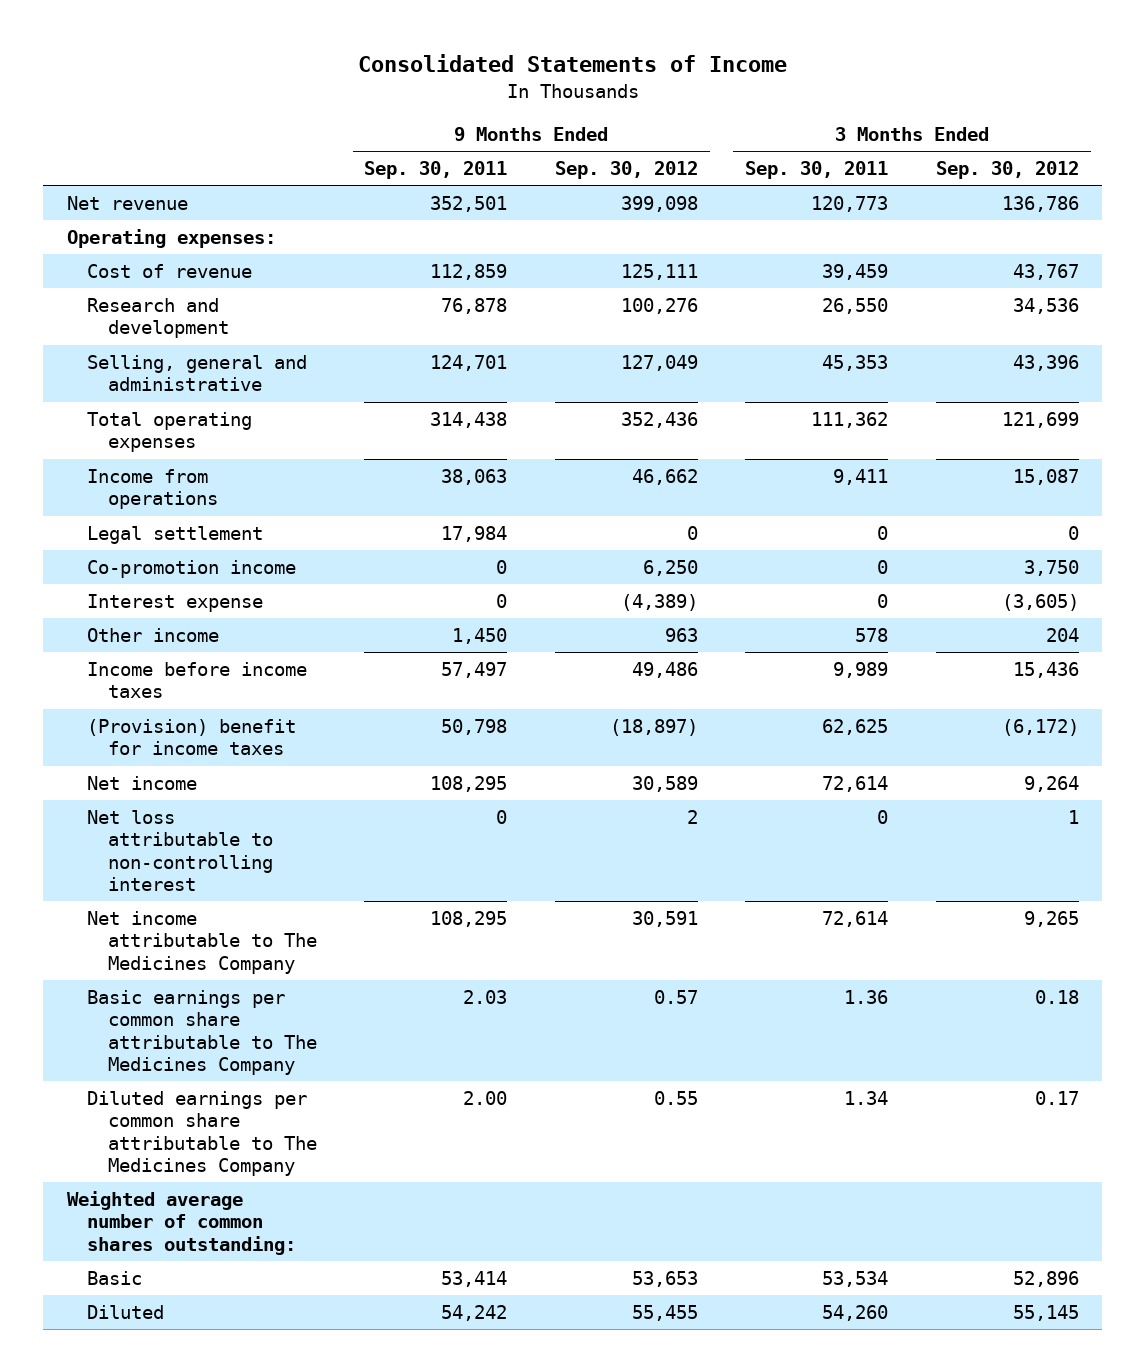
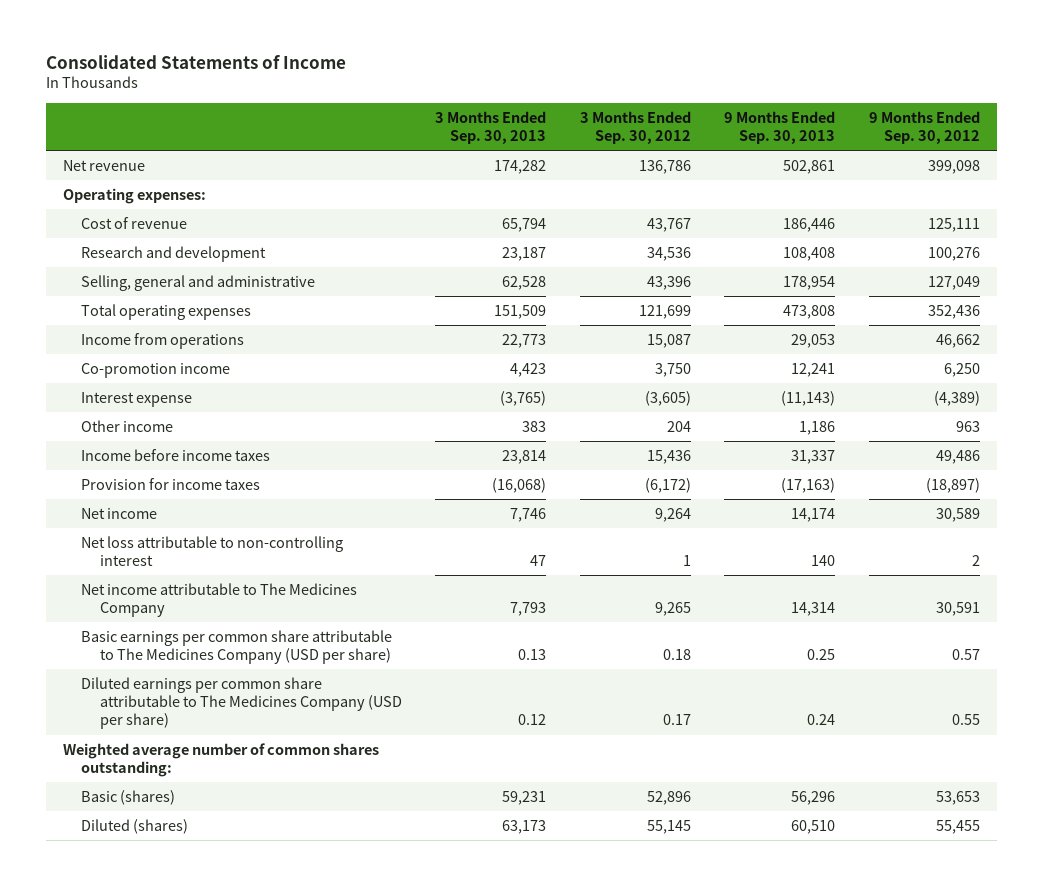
[364,161,508,180] Sep. 30, 2011 -> none
[745,161,889,180] Sep. 30, 2011 -> none
none -> [435,110,547,144] 3 Months Ended Sep. 30, 2013
none -> [724,110,836,144] 9 Months Ended Sep. 30, 2013
[87,526,264,545] Legal settlement -> none
[87,719,297,756] (Provision) benefit for income taxes -> [81,477,261,490] Provision for income taxes
[87,990,318,1076] Basic earnings per common share attributable to The Medicines Company -> [81,629,393,665] Basic earnings per common share attributable to The Medicines Company (USD per share)
[87,1091,318,1177] Diluted earnings per common share attributable to The Medicines Company -> [81,676,402,730] Diluted earnings per common share attributable to The Medicines Company (USD per share)
[87,1271,143,1286] Basic -> [81,789,176,805] Basic (shares)
[87,1305,165,1320] Diluted -> [81,818,189,834] Diluted (shares)

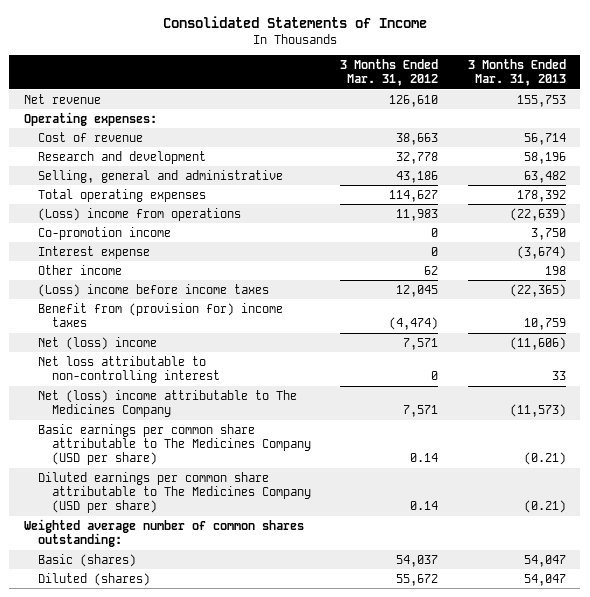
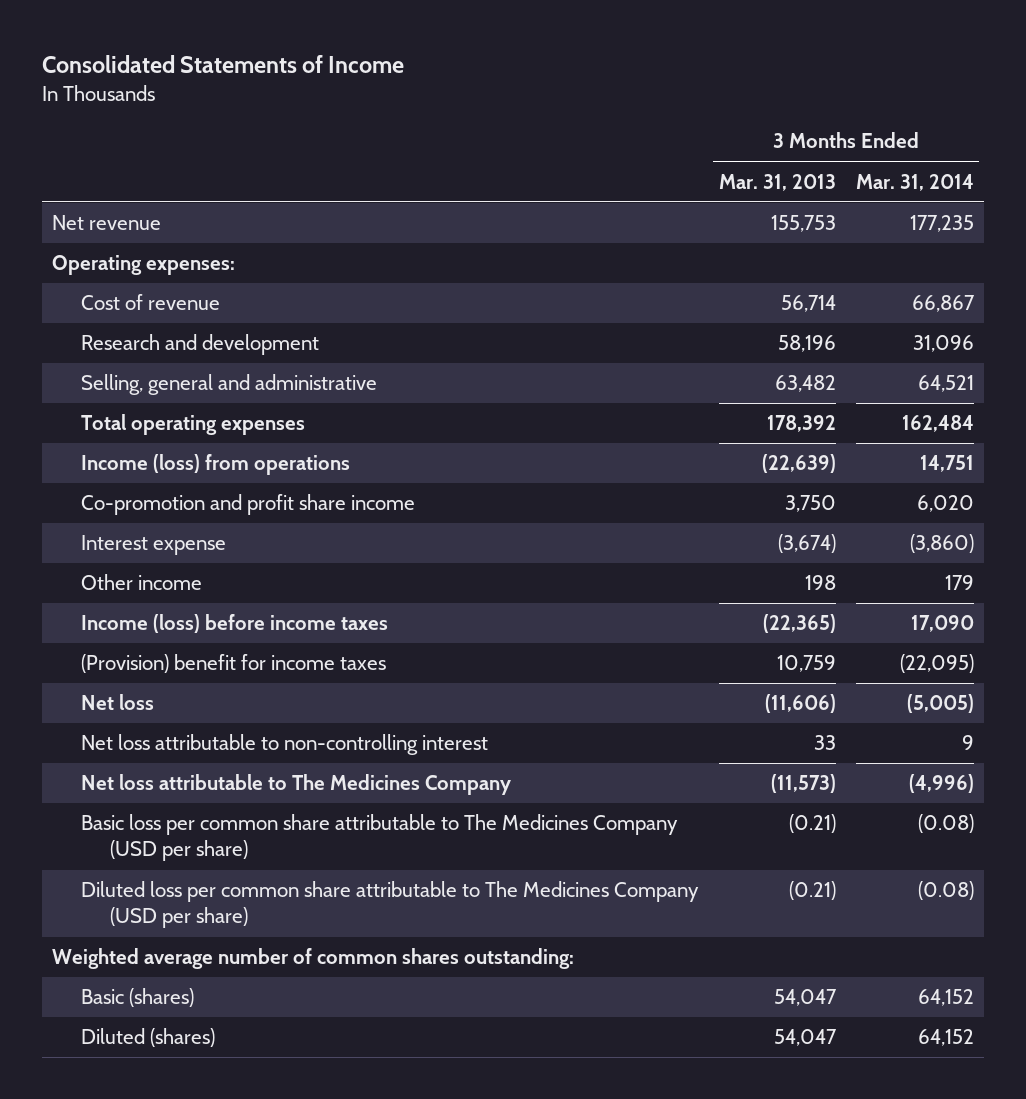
[340,59,439,87] 3 Months Ended Mar. 31, 2012 -> none
none -> [856,173,975,191] Mar. 31, 2014
[38,207,242,221] (Loss) income from operations -> [81,454,351,476] Income (loss) from operations
[38,226,172,240] Co-promotion income -> [81,494,416,516] Co-promotion and profit share income
[38,283,270,297] (Loss) income before income taxes -> [81,614,389,634] Income (loss) before income taxes
[38,302,284,328] Benefit from (provision for) income taxes -> [81,654,387,674] (Provision) benefit for income taxes
[38,336,158,350] Net (loss) income -> [81,694,155,711] Net loss
[38,389,298,418] Net (loss) income attributable to The Medicines Company -> [81,774,512,796] Net loss attributable to The Medicines Company
[38,423,311,466] Basic earnings per common share attributable to The Medicines Company (USD per share) -> [81,814,679,862] Basic loss per common share attributable to The Medicines Company (USD per share)
[38,471,311,514] Diluted earnings per common share attributable to The Medicines Company (USD per share) -> [81,881,700,929] Diluted loss per common share attributable to The Medicines Company (USD per share)

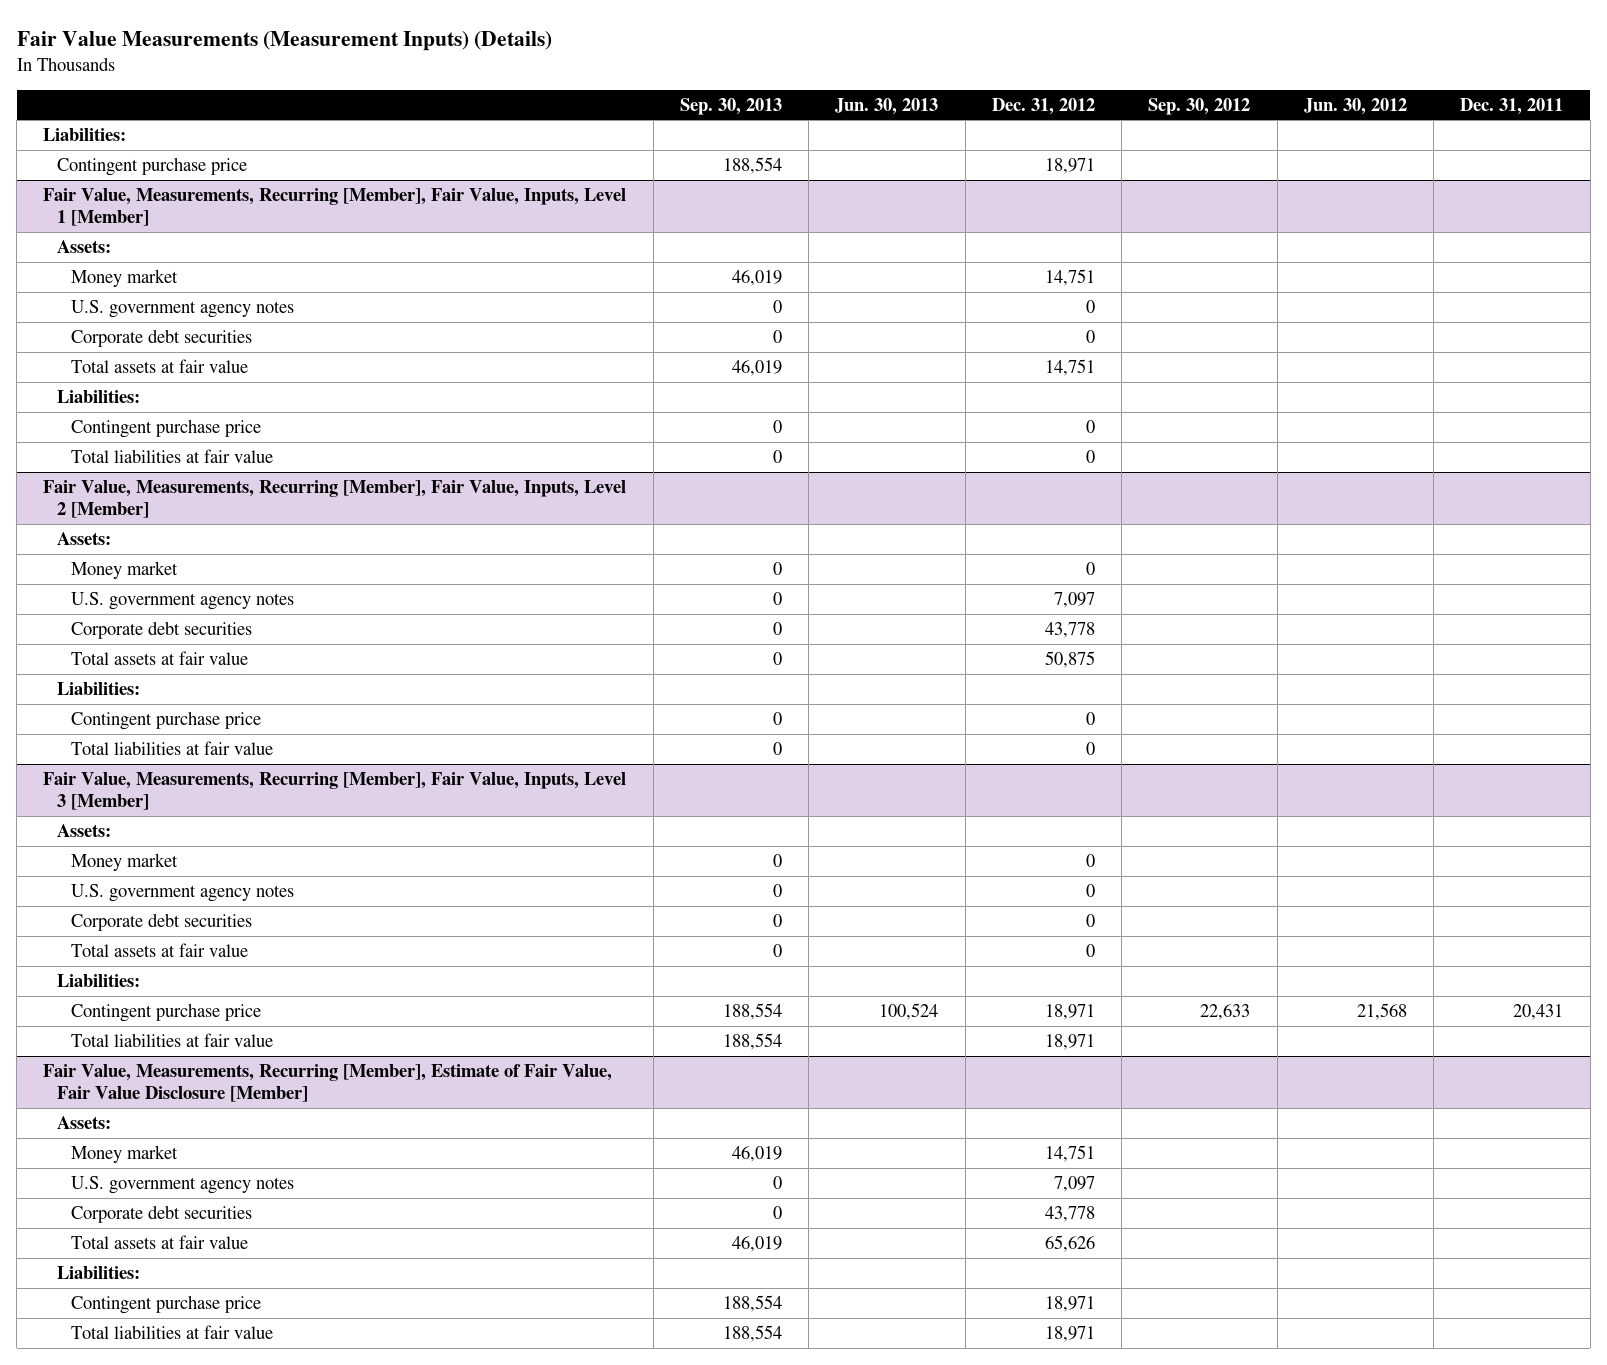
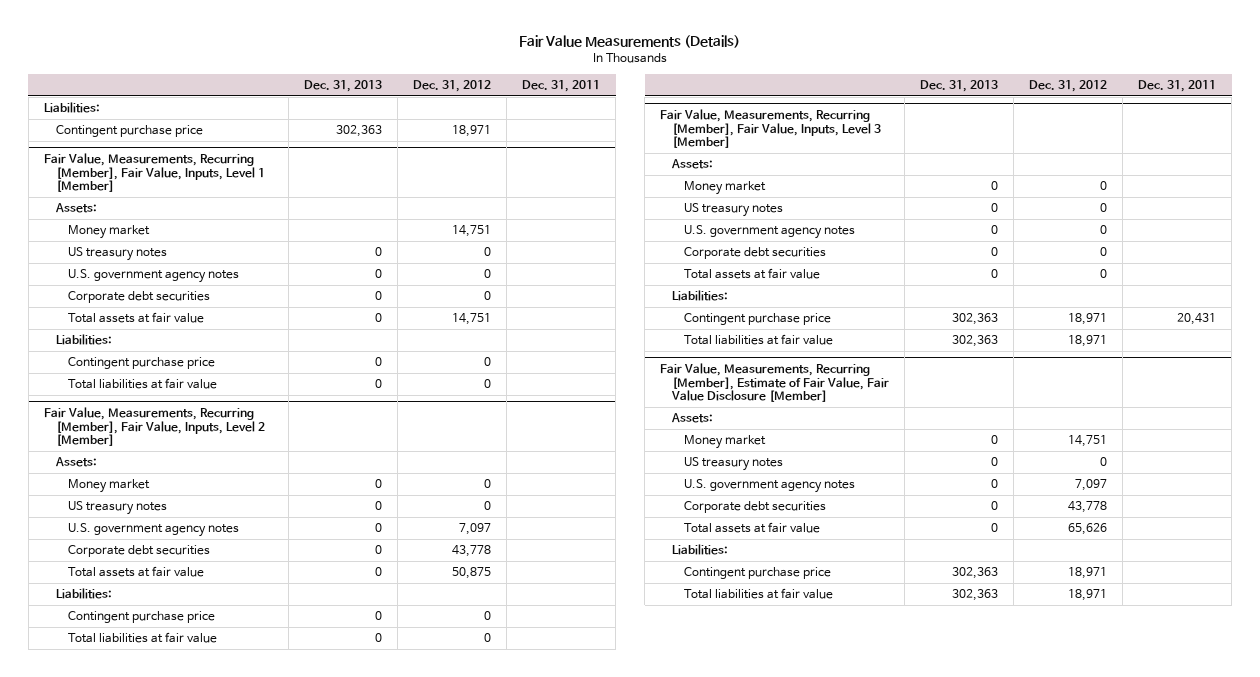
[16,30,552,51] Fair Value Measurements (Measurement Inputs) (Details) -> [519,35,741,49] Fair Value Measurements (Details)
[679,97,782,115] Sep. 30, 2013 -> none
[835,97,939,115] Jun. 30, 2013 -> none
[1148,97,1251,115] Sep. 30, 2012 -> none
[1303,97,1407,115] Jun. 30, 2012 -> none
none -> [303,79,382,92] Dec. 31, 2013
none -> [67,247,167,262] US treasury notes
none -> [67,501,167,516] US treasury notes
none -> [683,203,783,218] US treasury notes
none -> [683,457,783,472] US treasury notes

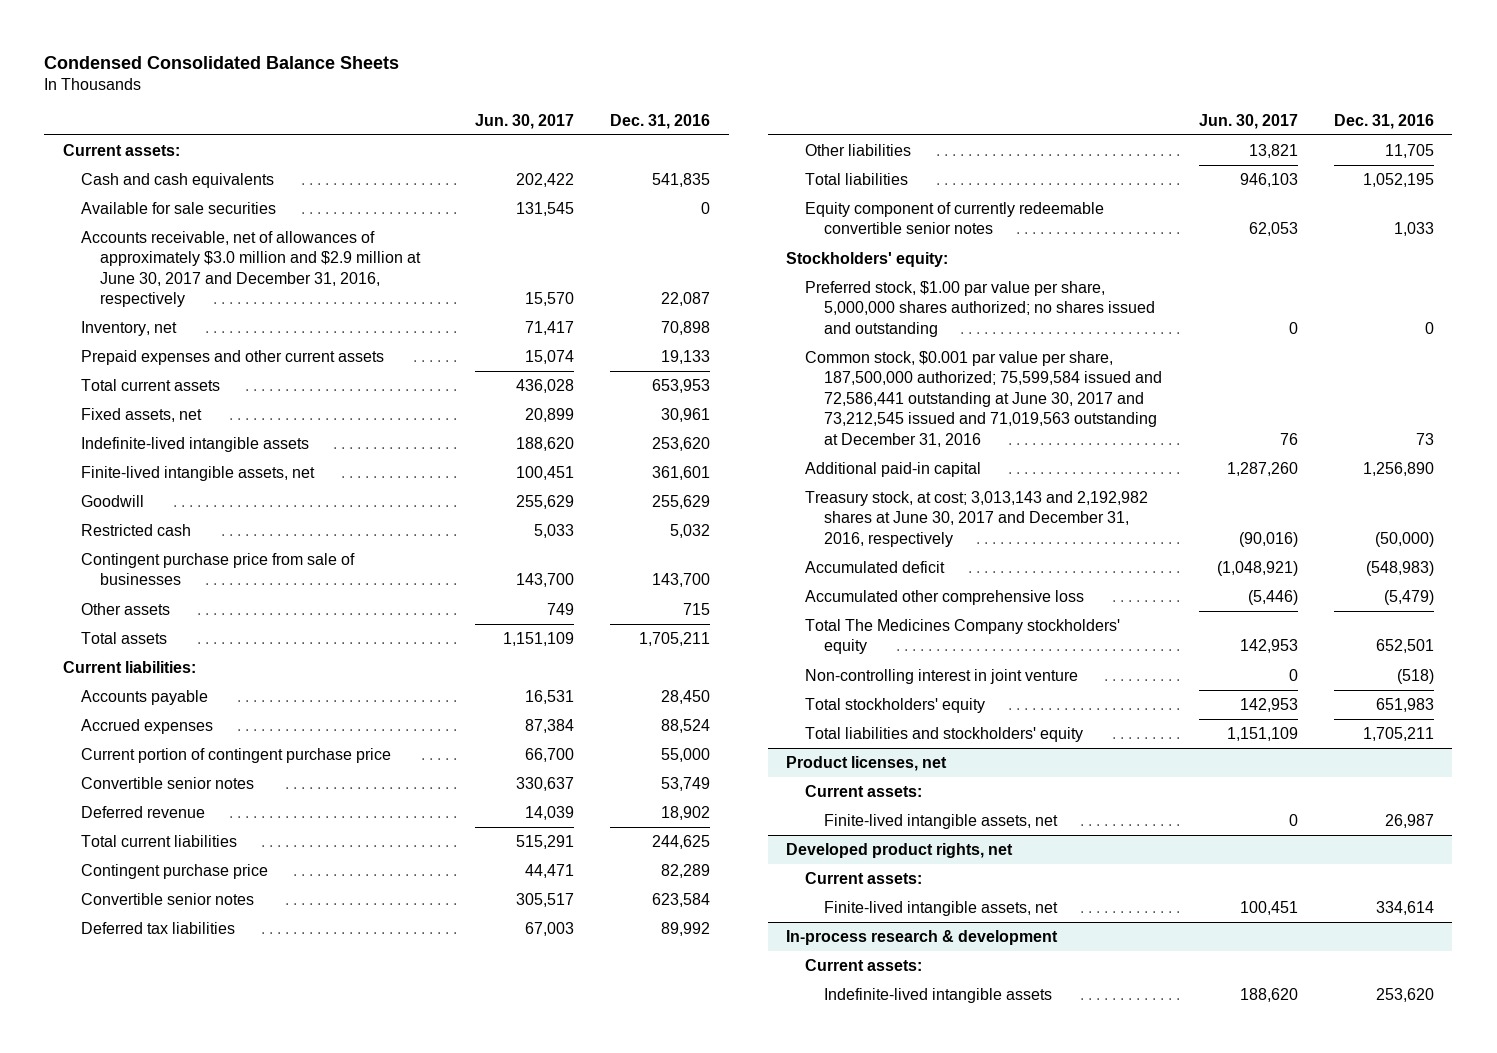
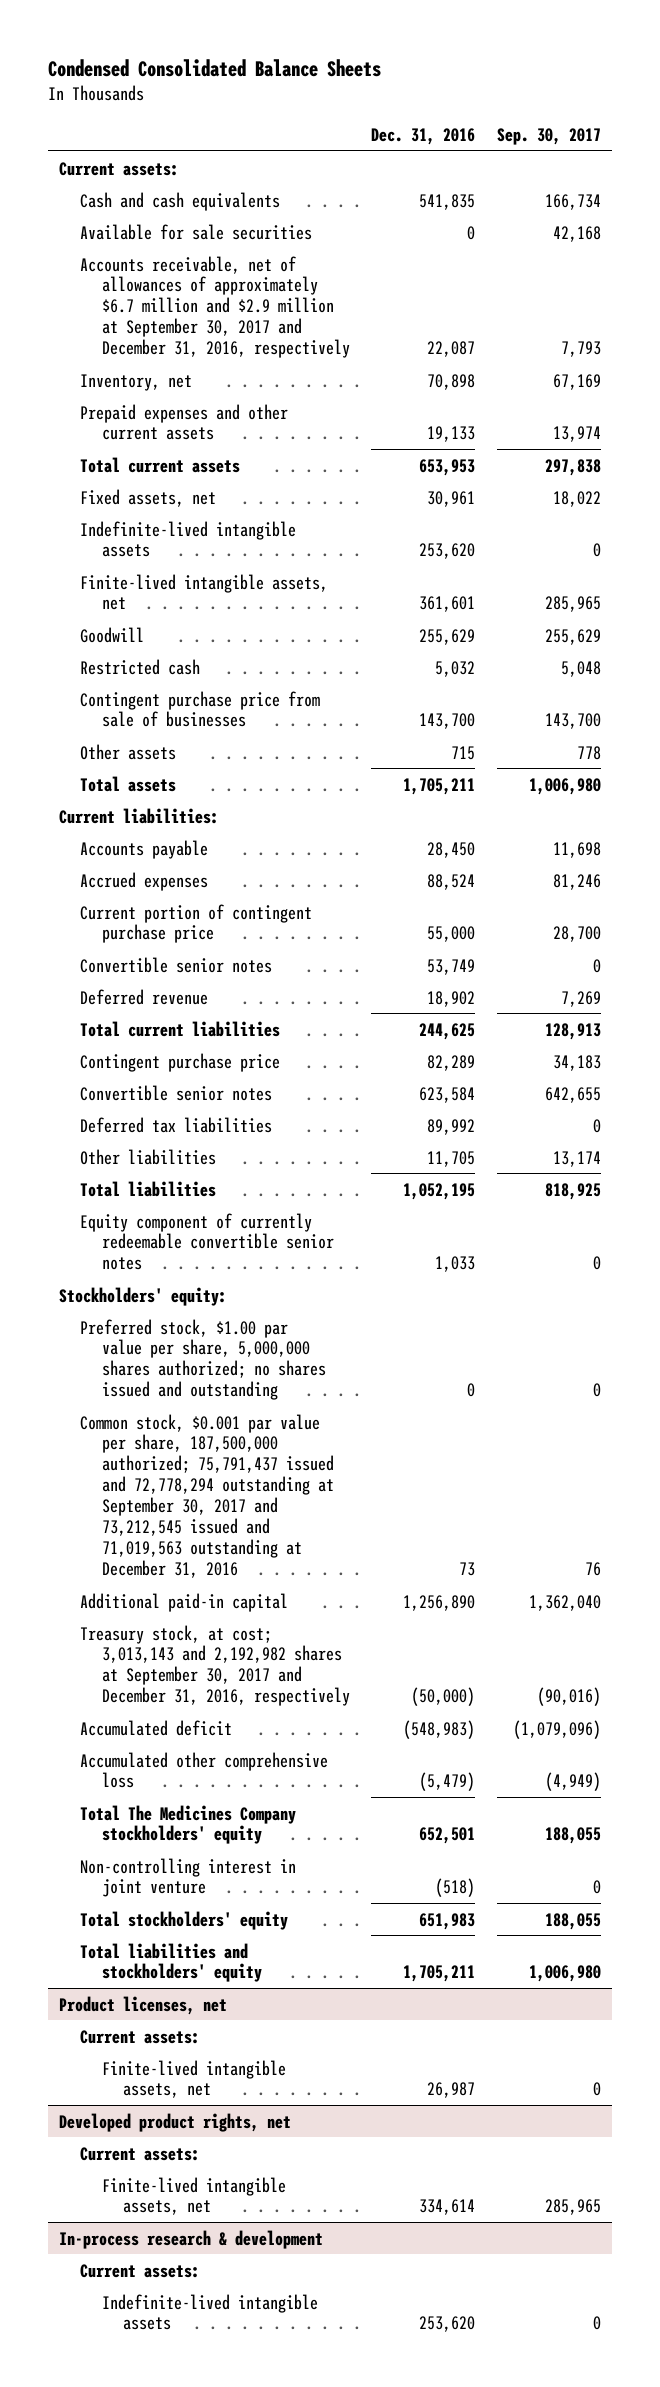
[474,113,574,129] Jun. 30, 2017 -> none
none -> [497,128,602,146] Sep. 30, 2017
[81,231,422,308] Accounts receivable, net of allowances of approximately $3.0 million and $2.9 million at June 30, 2017 and December 31, 2016, respectively -> [80,255,350,359] Accounts receivable, net of allowances of approximately $6.7 million and $2.9 million at September 30, 2017 and December 31, 2016, respectively
[805,351,1163,447] Common stock, $0.001 par value per share, 187,500,000 authorized; 75,599,584 issued and 72,586,441 outstanding at June 30, 2017 and 73,212,545 issued and 71,019,563 outstanding at December 31, 2016 -> [80,1413,334,1579] Common stock, $0.001 par value per share, 187,500,000 authorized; 75,791,437 issued and 72,778,294 outstanding at September 30, 2017 and 73,212,545 issued and 71,019,563 outstanding at December 31, 2016
[805,491,1149,547] Treasury stock, at cost; 3,013,143 and 2,192,982 shares at June 30, 2017 and December 31, 2016, respectively -> [80,1624,350,1707] Treasury stock, at cost; 3,013,143 and 2,192,982 shares at September 30, 2017 and December 31, 2016, respectively

